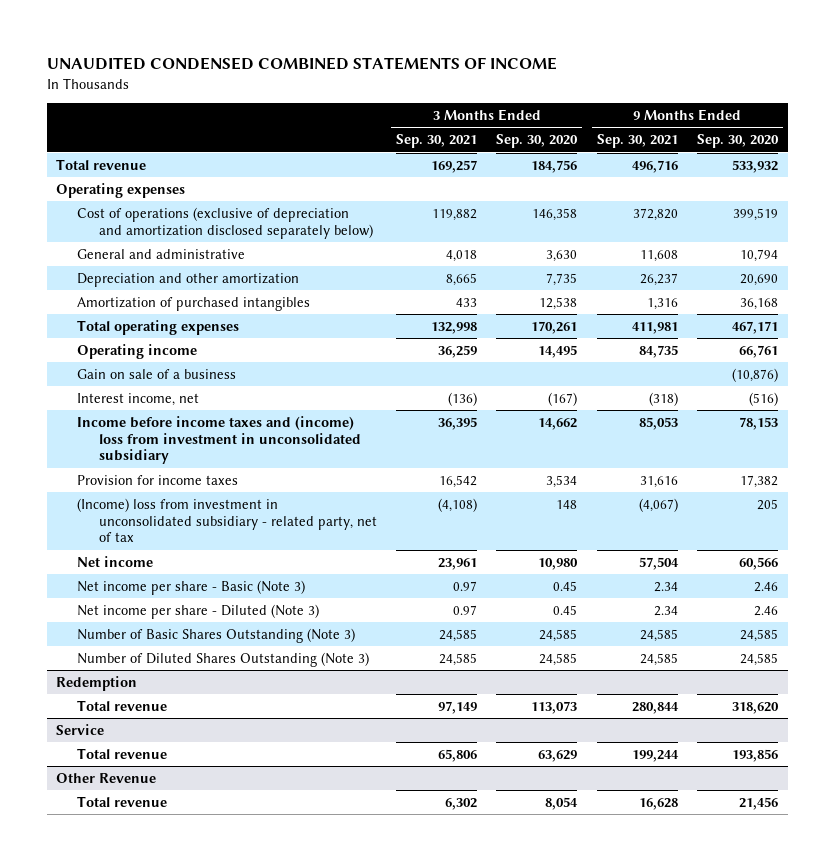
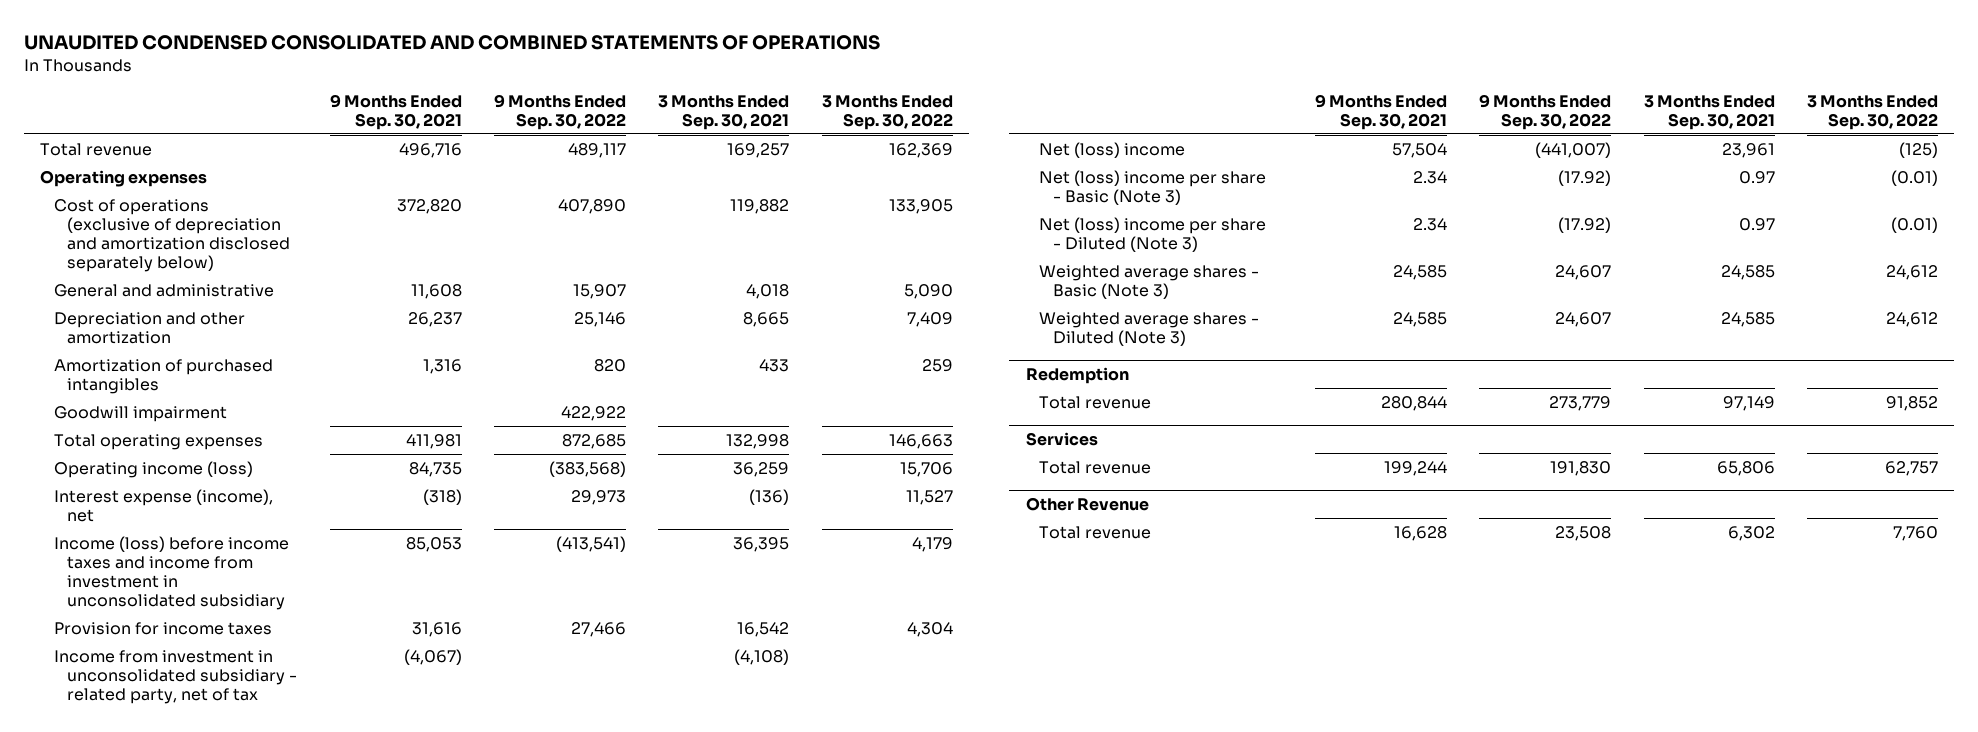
[46,57,557,71] UNAUDITED CONDENSED COMBINED STATEMENTS OF INCOME -> [23,35,880,51] UNAUDITED CONDENSED CONSOLIDATED AND COMBINED STATEMENTS OF OPERATIONS
[496,134,579,149] Sep. 30, 2020 -> none
[696,134,779,149] Sep. 30, 2020 -> none
none -> [494,93,627,130] 9 Months Ended Sep. 30, 2022
none -> [821,94,953,130] 3 Months Ended Sep. 30, 2022
none -> [53,405,227,422] Goodwill impairment
[77,368,237,379] Gain on sale of a business -> none
[77,343,198,359] Operating income -> [53,460,253,478] Operating income (loss)
[77,392,200,406] Interest income, net -> [53,488,273,522] Interest expense (income), net
[77,415,361,465] Income before income taxes and (income) loss from investment in unconsolidated subsidiary -> [53,535,289,611] Income (loss) before income taxes and income from investment in unconsolidated subsidiary
[77,497,377,543] (Income) loss from investment in unconsolidated subsidiary - related party, net of tax -> [53,649,298,705] Income from investment in unconsolidated subsidiary - related party, net of tax
[77,555,154,567] Net income -> [1039,141,1186,158] Net (loss) income
[77,579,306,595] Net income per share - Basic (Note 3) -> [1039,169,1267,205] Net (loss) income per share - Basic (Note 3)
[77,603,320,619] Net income per share - Diluted (Note 3) -> [1039,216,1267,252] Net (loss) income per share - Diluted (Note 3)
[77,627,356,643] Number of Basic Shares Outstanding (Note 3) -> [1039,264,1260,299] Weighted average shares - Basic (Note 3)
[77,651,370,667] Number of Diluted Shares Outstanding (Note 3) -> [1039,311,1260,346] Weighted average shares - Diluted (Note 3)
[56,723,105,735] Service -> [1025,432,1098,447] Services

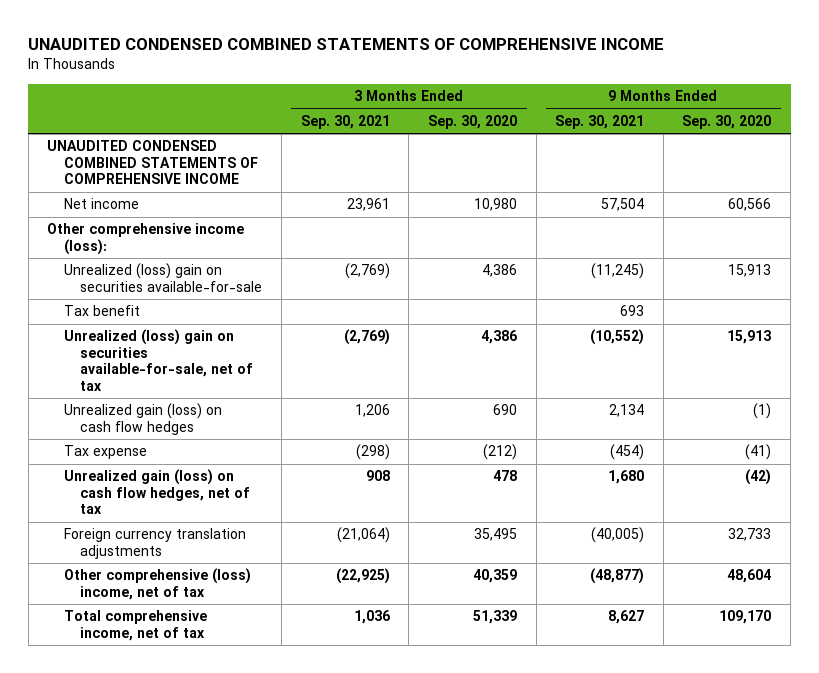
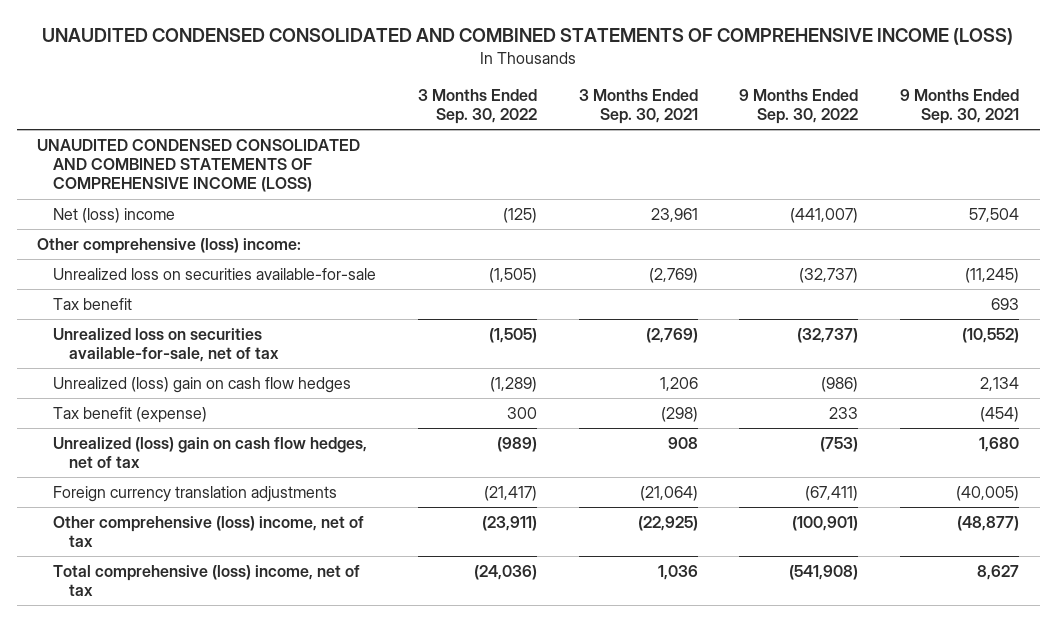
[28,38,665,51] UNAUDITED CONDENSED COMBINED STATEMENTS OF COMPREHENSIVE INCOME -> [42,27,1014,45] UNAUDITED CONDENSED CONSOLIDATED AND COMBINED STATEMENTS OF COMPREHENSIVE INCOME (LOSS)
[427,114,517,129] Sep. 30, 2020 -> none
[682,114,772,129] Sep. 30, 2020 -> none
none -> [418,88,538,124] 3 Months Ended Sep. 30, 2022
none -> [739,88,859,124] 9 Months Ended Sep. 30, 2022
[47,140,258,185] UNAUDITED CONDENSED COMBINED STATEMENTS OF COMPREHENSIVE INCOME -> [37,138,361,193] UNAUDITED CONDENSED CONSOLIDATED AND COMBINED STATEMENTS OF COMPREHENSIVE INCOME (LOSS)
[63,198,139,210] Net income -> [53,207,176,223] Net (loss) income
[47,223,245,255] Other comprehensive income (loss): -> [37,237,302,254] Other comprehensive (loss) income:
[63,263,263,292] Unrealized (loss) gain on securities available-for-sale -> [53,267,377,280] Unrealized loss on securities available-for-sale
[63,329,254,391] Unrealized (loss) gain on securities available-for-sale, net of tax -> [53,327,280,363] Unrealized loss on securities available-for-sale, net of tax
[63,403,222,435] Unrealized gain (loss) on cash flow hedges -> [53,376,352,393] Unrealized (loss) gain on cash flow hedges
[63,445,147,460] Tax expense -> [53,406,208,423] Tax benefit (expense)
[63,469,251,515] Unrealized gain (loss) on cash flow hedges, net of tax -> [53,436,368,469] Unrealized (loss) gain on cash flow hedges, net of tax
[63,610,207,641] Total comprehensive income, net of tax -> [53,564,361,597] Total comprehensive (loss) income, net of tax

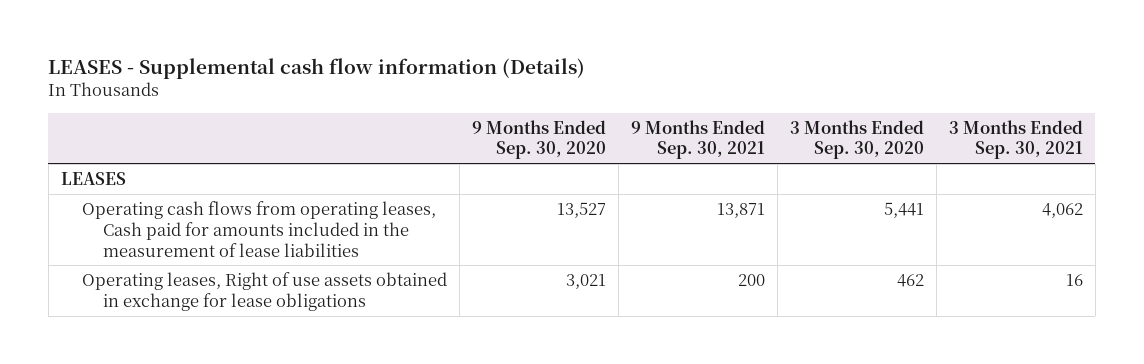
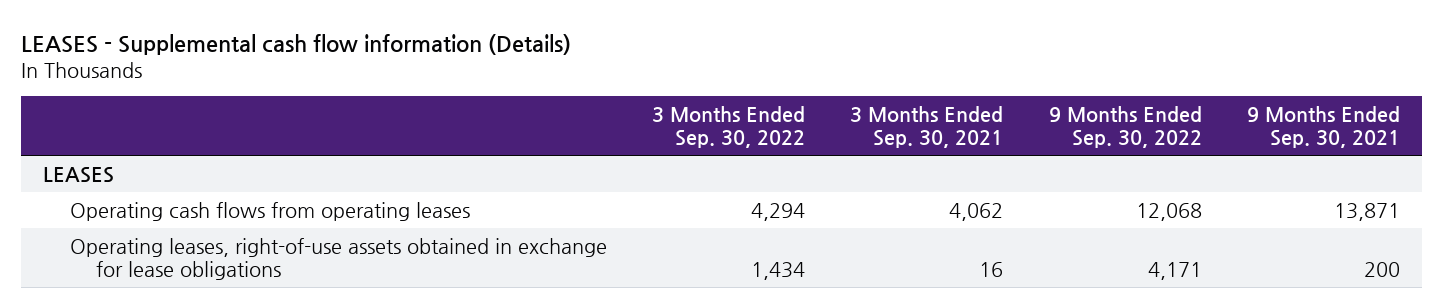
[472,119,607,160] 9 Months Ended Sep. 30, 2020 -> none
[789,119,924,160] 3 Months Ended Sep. 30, 2020 -> none
none -> [652,105,806,148] 3 Months Ended Sep. 30, 2022
none -> [1048,105,1202,148] 9 Months Ended Sep. 30, 2022
[82,200,437,257] Operating cash flows from operating leases, Cash paid for amounts included in the measurement of lease liabilities -> [69,201,470,221] Operating cash flows from operating leases
[82,271,448,311] Operating leases, Right of use assets obtained in exchange for lease obligations -> [69,237,607,280] Operating leases, right-of-use assets obtained in exchange for lease obligations

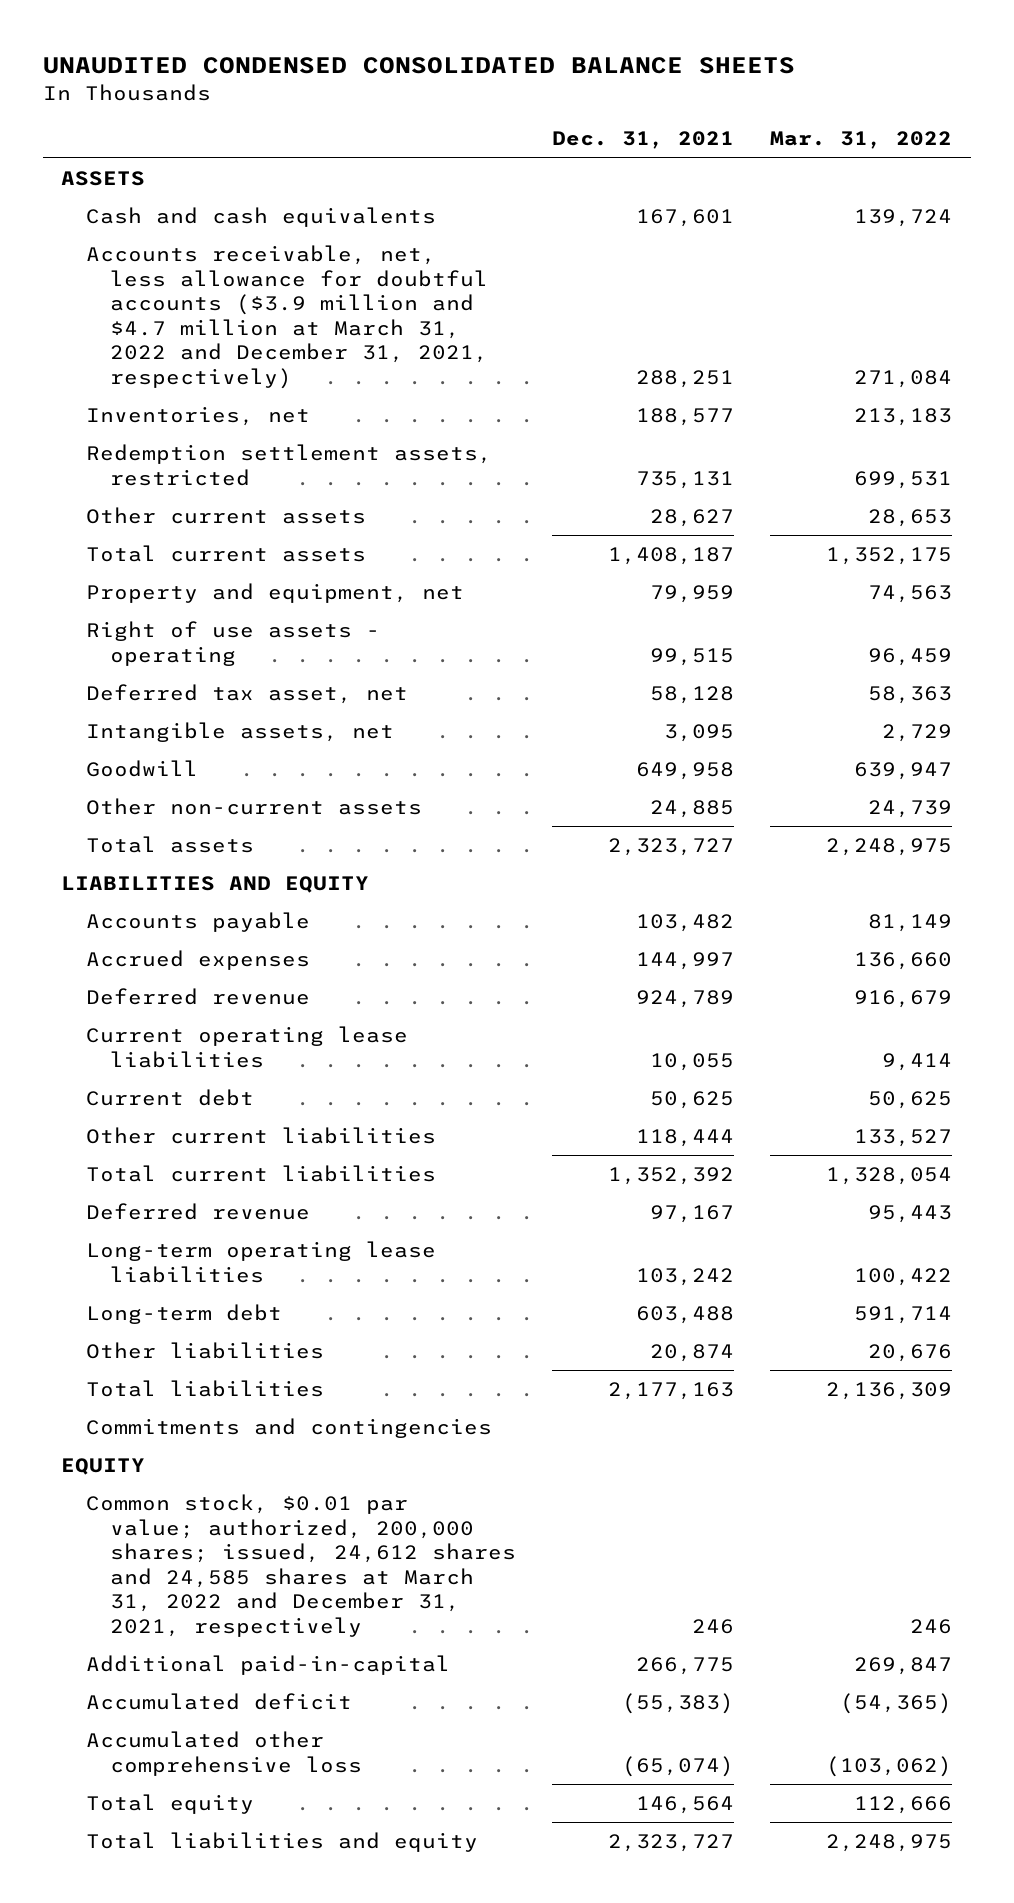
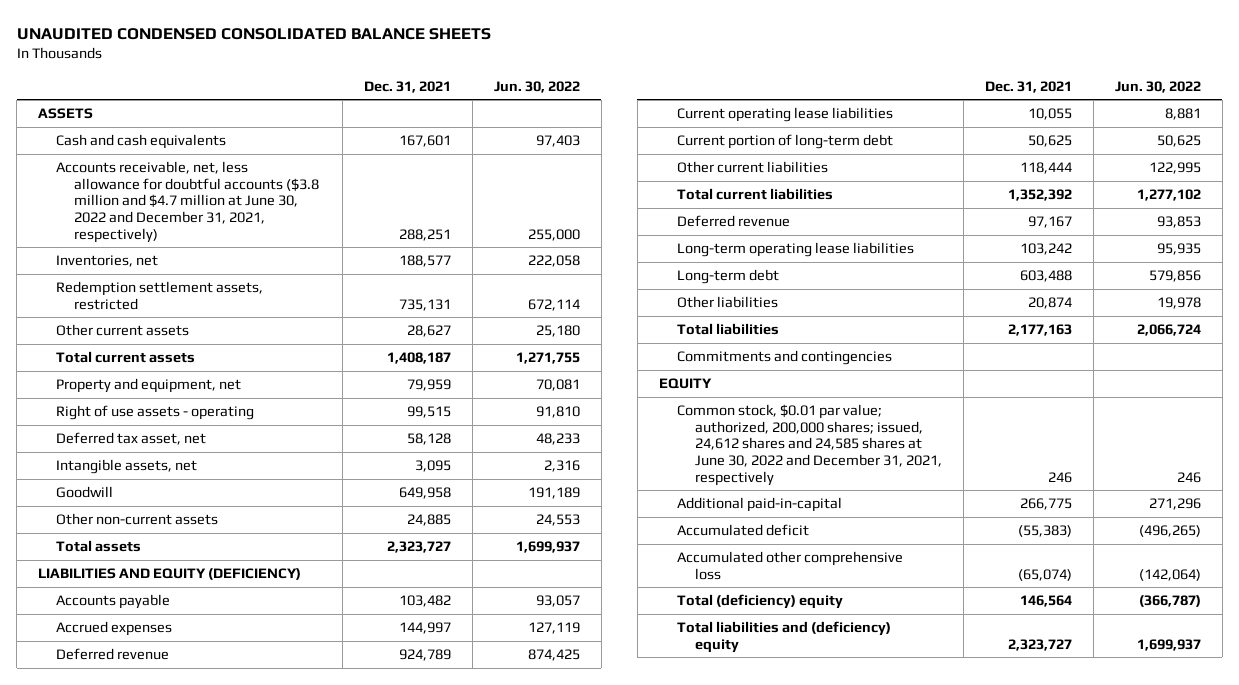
[770,131,953,150] Mar. 31, 2022 -> none
none -> [493,80,580,93] Jun. 30, 2022
[85,244,489,390] Accounts receivable, net, less allowance for doubtful accounts ($3.9 million and $4.7 million at March 31, 2022 and December 31, 2021, respectively) -> [55,161,319,243] Accounts receivable, net, less allowance for doubtful accounts ($3.8 million and $4.7 million at June 30, 2022 and December 31, 2021, respectively)
[61,875,370,893] LIABILITIES AND EQUITY -> [38,568,302,581] LIABILITIES AND EQUITY (DEFICIENCY)
[85,1088,254,1106] Current debt -> [676,134,893,150] Current portion of long-term debt
[85,1493,517,1638] Common stock, $0.01 par value; authorized, 200,000 shares; issued, 24,612 shares and 24,585 shares at March 31, 2022 and December 31, 2021, respectively -> [676,404,942,486] Common stock, $0.01 par value; authorized, 200,000 shares; issued, 24,612 shares and 24,585 shares at June 30, 2022 and December 31, 2021, respectively
[85,1793,254,1814] Total equity -> [676,594,843,610] Total (deficiency) equity
[85,1831,478,1852] Total liabilities and equity -> [676,621,891,653] Total liabilities and (deficiency) equity

